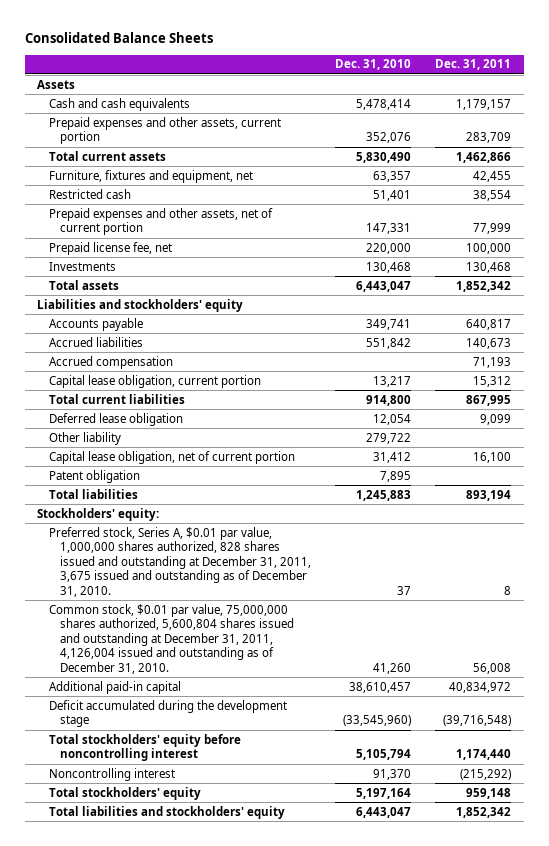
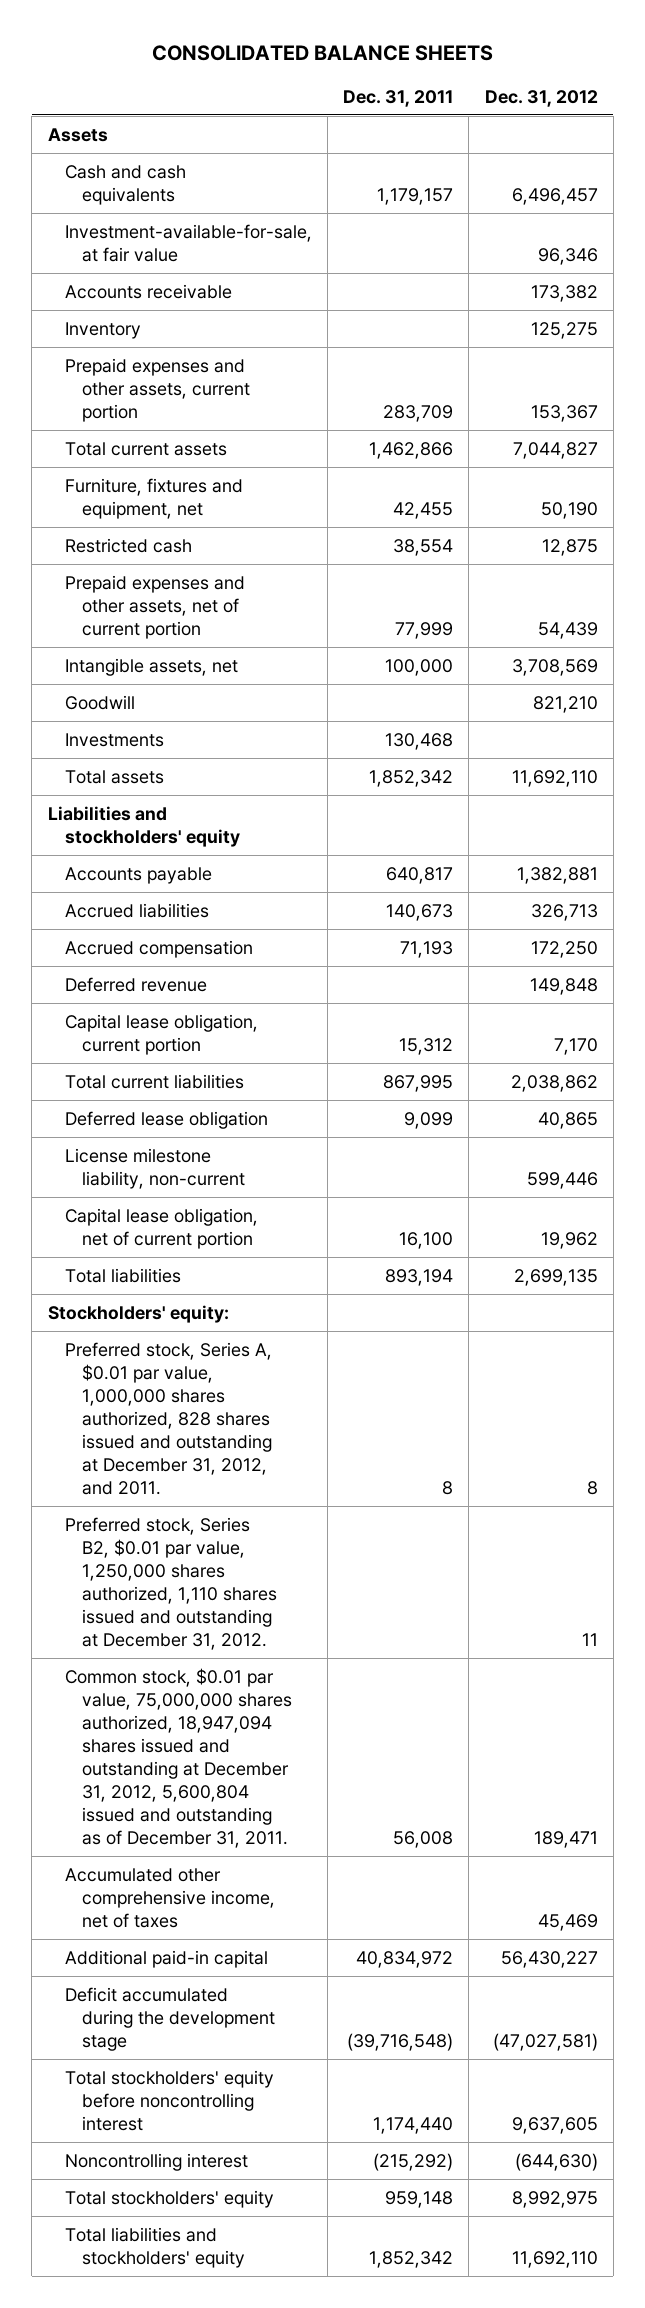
[25,32,214,44] Consolidated Balance Sheets -> [151,44,493,61] CONSOLIDATED BALANCE SHEETS
[335,59,412,71] Dec. 31, 2010 -> none
none -> [484,89,598,107] Dec. 31, 2012
none -> [64,223,312,262] Investment-available-for-sale, at fair value
none -> [64,283,232,299] Accounts receivable
none -> [64,321,141,339] Inventory
[48,241,172,255] Prepaid license fee, net -> none
none -> [64,657,238,676] Intangible assets, net
none -> [64,694,135,710] Goodwill
none -> [64,976,207,992] Deferred revenue
[48,431,121,445] Other liability -> none
none -> [64,1147,246,1189] License milestone liability, non-current
[48,469,140,483] Patent obligation -> none
[48,526,312,597] Preferred stock, Series A, $0.01 par value, 1,000,000 shares authorized, 828 shares issued and outstanding at December 31, 2011, 3,675 issued and outstanding as of December 31, 2010. -> [64,1341,273,1496] Preferred stock, Series A, $0.01 par value, 1,000,000 shares authorized, 828 shares issued and outstanding at December 31, 2012, and 2011.
none -> [64,1516,278,1651] Preferred stock, Series B2, $0.01 par value, 1,250,000 shares authorized, 1,110 shares issued and outstanding at December 31, 2012.
[48,603,295,674] Common stock, $0.01 par value, 75,000,000 shares authorized, 5,600,804 shares issued and outstanding at December 31, 2011, 4,126,004 issued and outstanding as of December 31, 2010. -> [64,1667,293,1849] Common stock, $0.01 par value, 75,000,000 shares authorized, 18,947,094 shares issued and outstanding at December 31, 2012, 5,600,804 issued and outstanding as of December 31, 2011.
none -> [64,1867,276,1929] Accumulated other comprehensive income, net of taxes

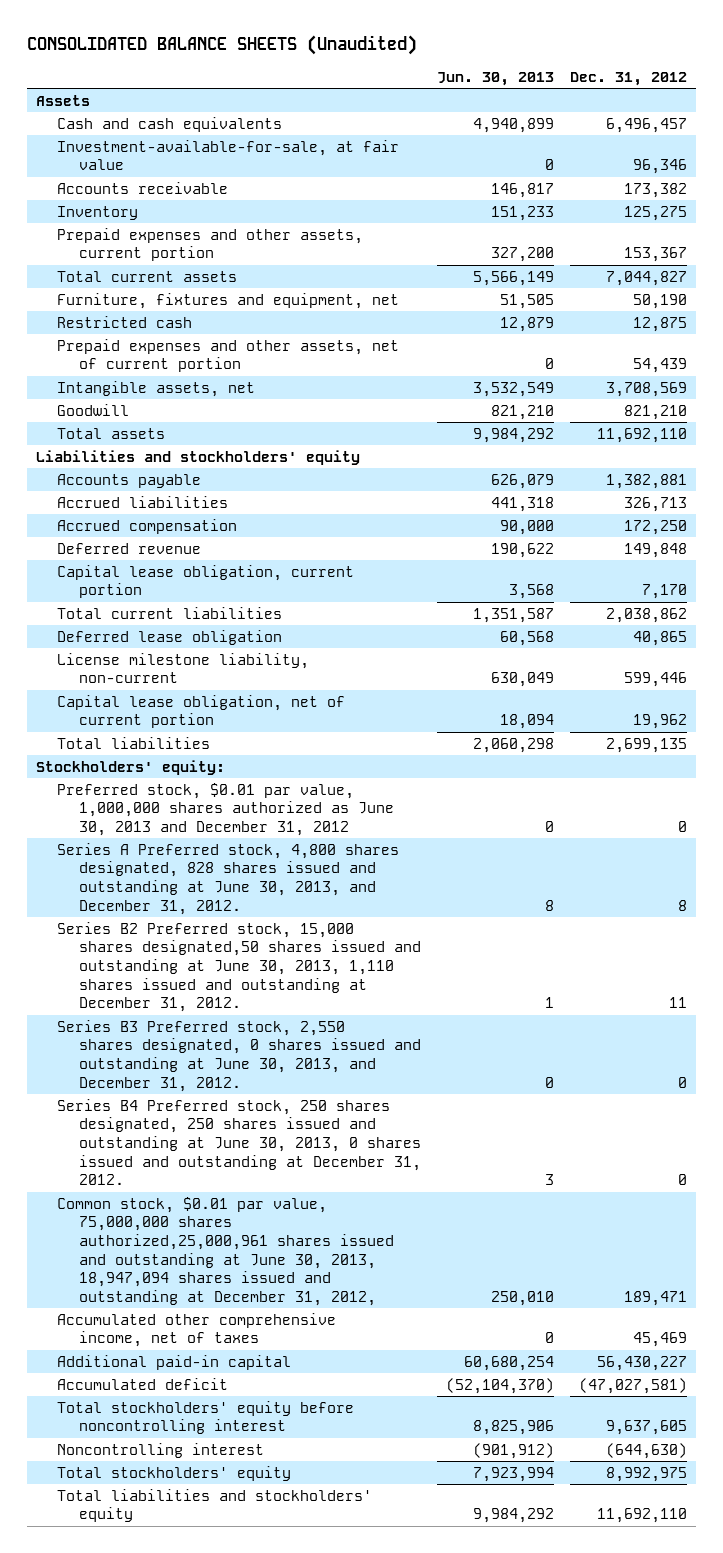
[151,44,493,61] CONSOLIDATED BALANCE SHEETS -> [27,35,418,56] CONSOLIDATED BALANCE SHEETS (Unaudited)
[343,89,454,107] Dec. 31, 2011 -> none
none -> [437,71,555,86] Jun. 30, 2013
[64,732,164,747] Investments -> none
[64,1341,273,1496] Preferred stock, Series A, $0.01 par value, 1,000,000 shares authorized, 828 shares issued and outstanding at December 31, 2012, and 2011. -> [57,782,394,837] Preferred stock, $0.01 par value, 1,000,000 shares authorized as June 30, 2013 and December 31, 2012
[586,1481,598,1496] 8 -> [678,821,688,833] 0
none -> [57,842,400,915] Series A Preferred stock, 4,800 shares designated, 828 shares issued and outstanding at June 30, 2013, and December 31, 2012.
[64,1516,278,1651] Preferred stock, Series B2, $0.01 par value, 1,250,000 shares authorized, 1,110 shares issued and outstanding at December 31, 2012. -> [57,921,421,1013] Series B2 Preferred stock, 15,000 shares designated,50 shares issued and outstanding at June 30, 2013, 1,110 shares issued and outstanding at December 31, 2012.
none -> [57,1019,421,1092] Series B3 Preferred stock, 2,550 shares designated, 0 shares issued and outstanding at June 30, 2013, and December 31, 2012.
none -> [57,1098,421,1186] Series B4 Preferred stock, 250 shares designated, 250 shares issued and outstanding at June 30, 2013, 0 shares issued and outstanding at December 31, 2012.
[64,1667,293,1849] Common stock, $0.01 par value, 75,000,000 shares authorized, 18,947,094 shares issued and outstanding at December 31, 2012, 5,600,804 issued and outstanding as of December 31, 2011. -> [57,1196,394,1307] Common stock, $0.01 par value, 75,000,000 shares authorized,25,000,961 shares issued and outstanding at June 30, 2013, 18,947,094 shares issued and outstanding at December 31, 2012,
[64,1986,276,2052] Deficit accumulated during the development stage -> [57,1377,229,1390] Accumulated deficit

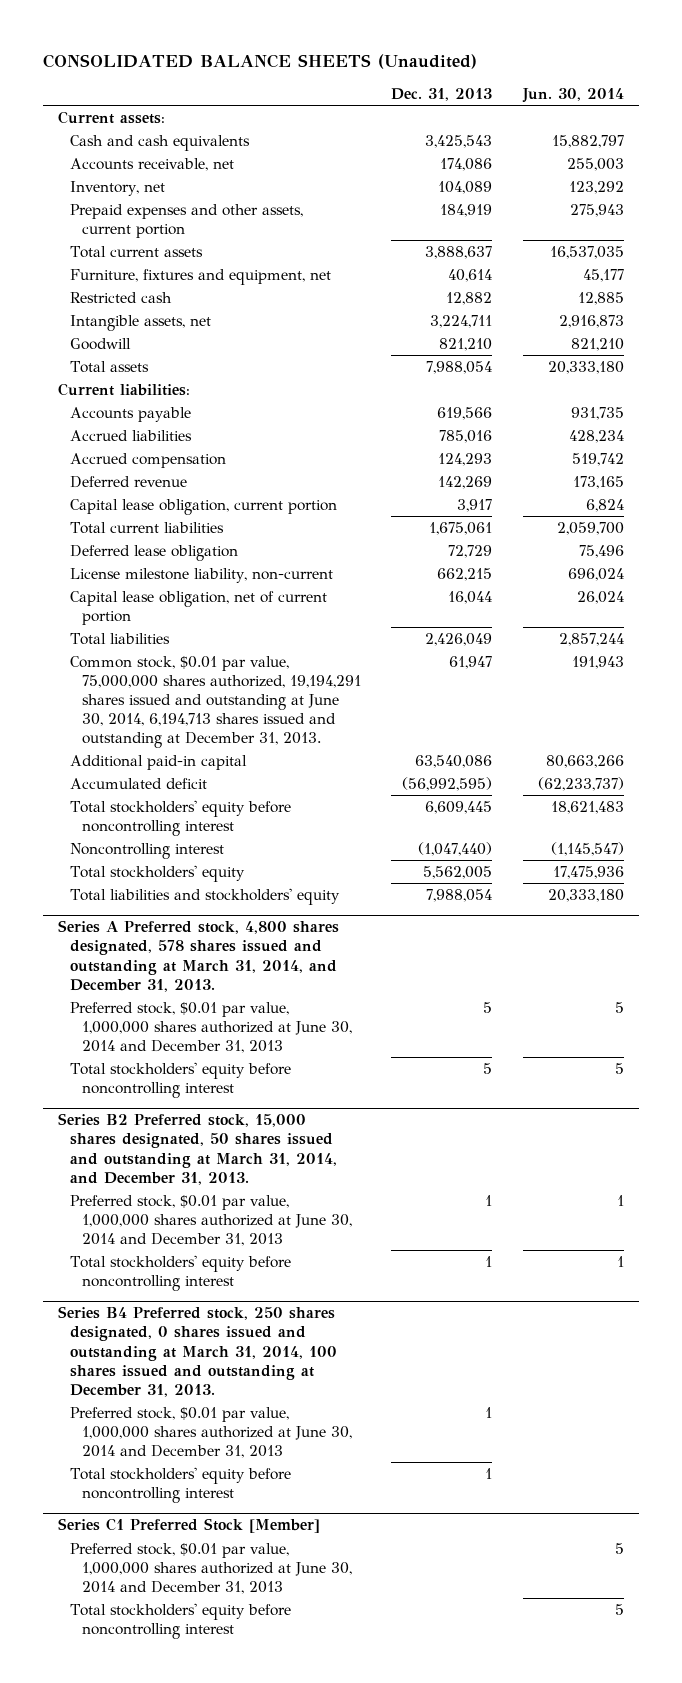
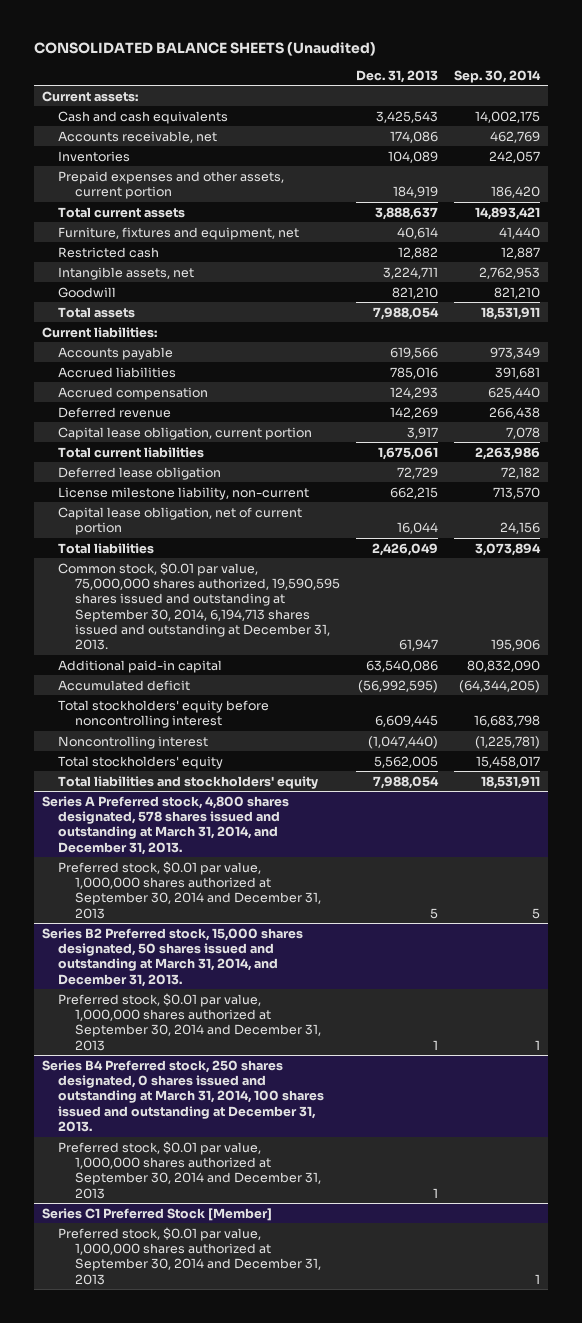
[521,87,624,103] Jun. 30, 2014 -> none
none -> [454,69,542,83] Sep. 30, 2014
[70,180,166,196] Inventory, net -> [58,150,131,162] Inventories
[70,655,362,749] Common stock, $0.01 par value, 75,000,000 shares authorized, 19,194,291 shares issued and outstanding at June 30, 2014, 6,194,713 shares issued and outstanding at December 31, 2013. -> [58,561,340,651] Common stock, $0.01 par value, 75,000,000 shares authorized, 19,590,595 shares issued and outstanding at September 30, 2014, 6,194,713 shares issued and outstanding at December 31, 2013.
[70,1061,292,1098] Total stockholders' equity before noncontrolling interest -> none
[70,1001,353,1053] Preferred stock, $0.01 par value, 1,000,000 shares authorized at June 30, 2014 and December 31, 2013 -> [58,860,321,919] Preferred stock, $0.01 par value, 1,000,000 shares authorized at September 30, 2014 and December 31, 2013
[70,1254,292,1291] Total stockholders' equity before noncontrolling interest -> none
[70,1194,353,1246] Preferred stock, $0.01 par value, 1,000,000 shares authorized at June 30, 2014 and December 31, 2013 -> [58,992,321,1051] Preferred stock, $0.01 par value, 1,000,000 shares authorized at September 30, 2014 and December 31, 2013
[70,1466,292,1503] Total stockholders' equity before noncontrolling interest -> none
[70,1406,353,1458] Preferred stock, $0.01 par value, 1,000,000 shares authorized at June 30, 2014 and December 31, 2013 -> [58,1140,321,1199] Preferred stock, $0.01 par value, 1,000,000 shares authorized at September 30, 2014 and December 31, 2013
[70,1602,292,1639] Total stockholders' equity before noncontrolling interest -> none
[70,1542,353,1594] Preferred stock, $0.01 par value, 1,000,000 shares authorized at June 30, 2014 and December 31, 2013 -> [58,1226,321,1285] Preferred stock, $0.01 par value, 1,000,000 shares authorized at September 30, 2014 and December 31, 2013

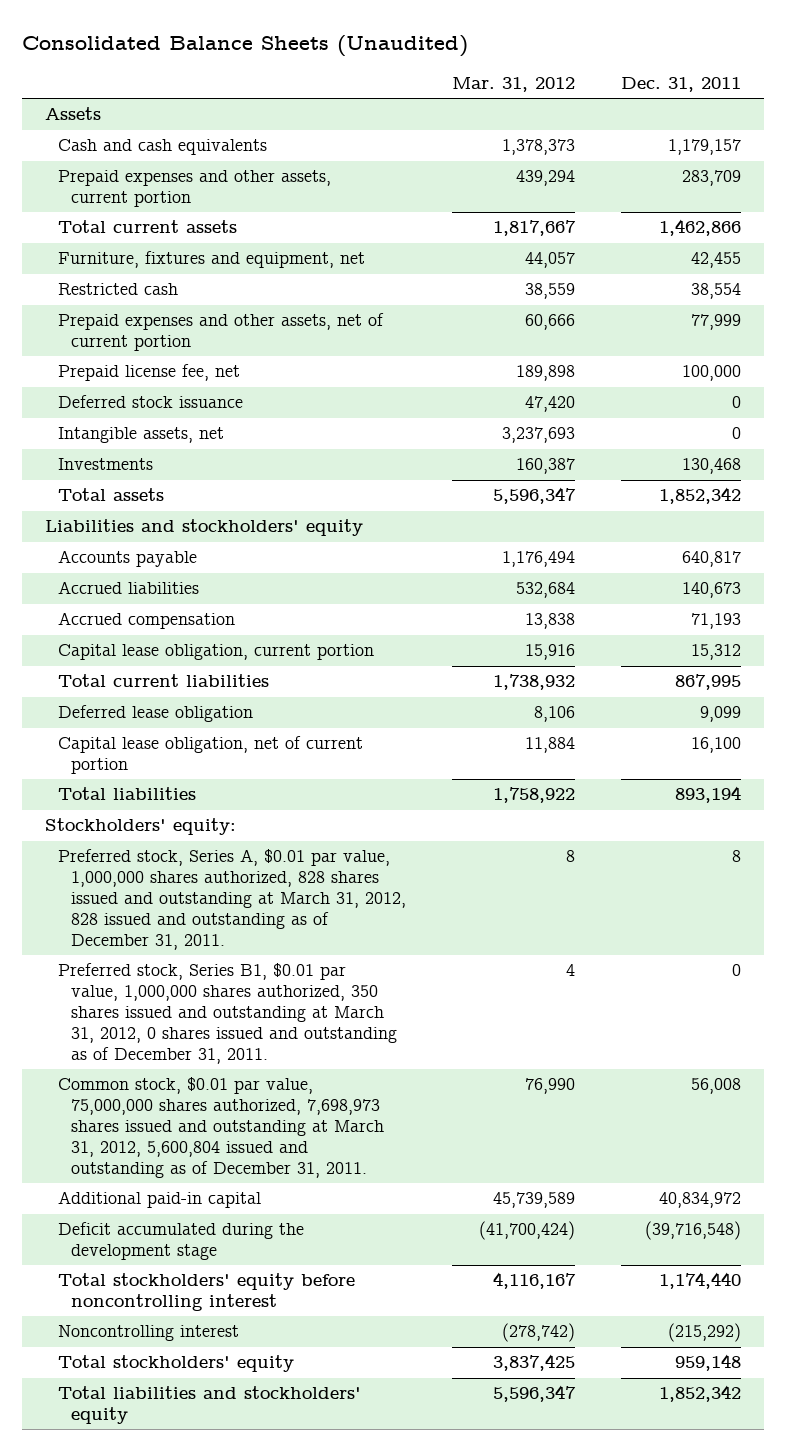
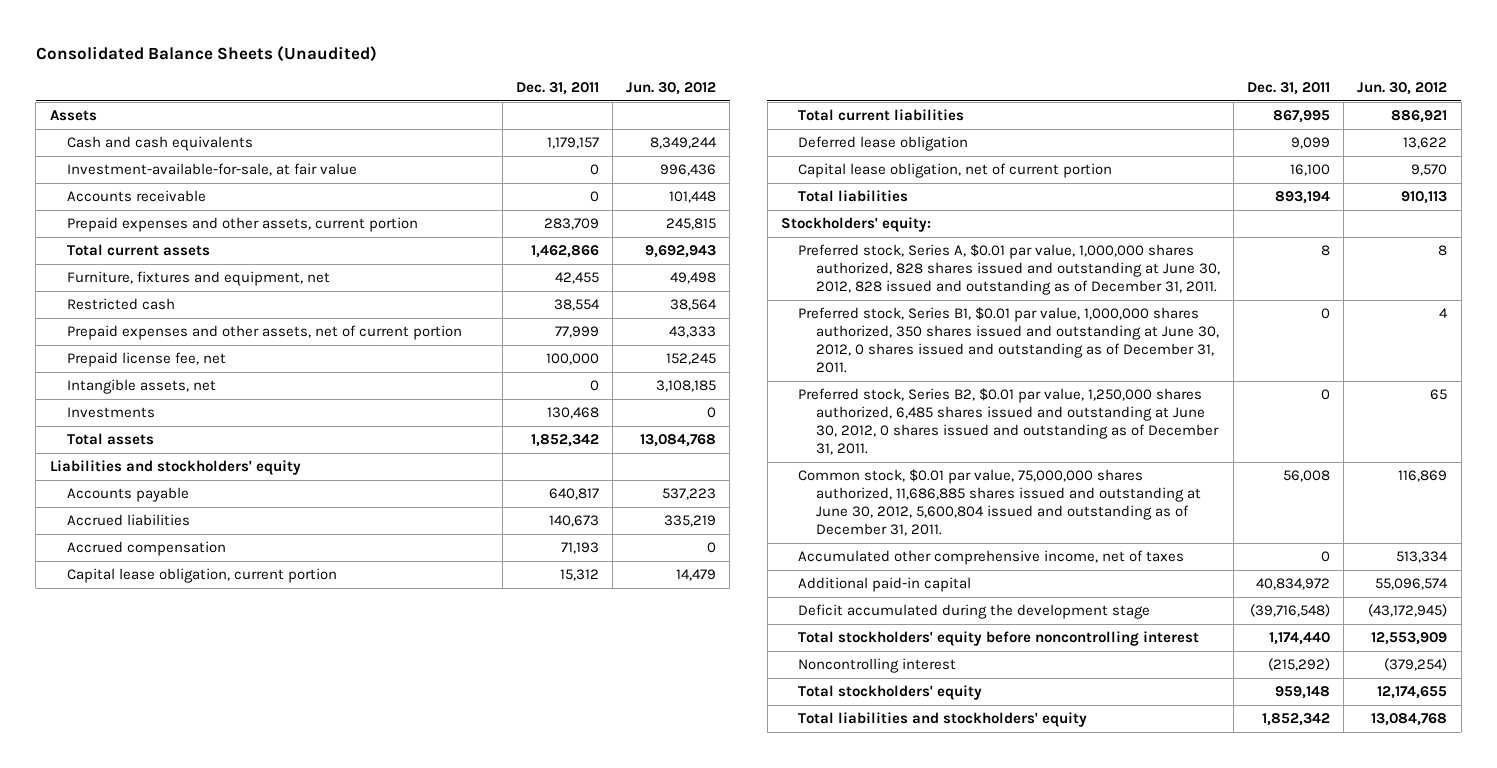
[451,77,575,93] Mar. 31, 2012 -> none
none -> [626,82,717,96] Jun. 30, 2012
none -> [66,163,357,177] Investment-available-for-sale, at fair value
none -> [66,190,206,203] Accounts receivable
[58,395,244,409] Deferred stock issuance -> none
[58,849,407,951] Preferred stock, Series A, $0.01 par value, 1,000,000 shares authorized, 828 shares issued and outstanding at March 31, 2012, 828 issued and outstanding as of December 31, 2011. -> [798,244,1220,296] Preferred stock, Series A, $0.01 par value, 1,000,000 shares authorized, 828 shares issued and outstanding at June 30, 2012, 828 issued and outstanding as of December 31, 2011.
[58,963,398,1065] Preferred stock, Series B1, $0.01 par value, 1,000,000 shares authorized, 350 shares issued and outstanding at March 31, 2012, 0 shares issued and outstanding as of December 31, 2011. -> [798,307,1219,374] Preferred stock, Series B1, $0.01 par value, 1,000,000 shares authorized, 350 shares issued and outstanding at June 30, 2012, 0 shares issued and outstanding as of December 31, 2011.
none -> [798,388,1219,456] Preferred stock, Series B2, $0.01 par value, 1,250,000 shares authorized, 6,485 shares issued and outstanding at June 30, 2012, 0 shares issued and outstanding as of December 31, 2011.
[58,1077,385,1179] Common stock, $0.01 par value, 75,000,000 shares authorized, 7,698,973 shares issued and outstanding at March 31, 2012, 5,600,804 issued and outstanding as of December 31, 2011. -> [798,469,1201,537] Common stock, $0.01 par value, 75,000,000 shares authorized, 11,686,885 shares issued and outstanding at June 30, 2012, 5,600,804 issued and outstanding as of December 31, 2011.
none -> [798,550,1185,566] Accumulated other comprehensive income, net of taxes

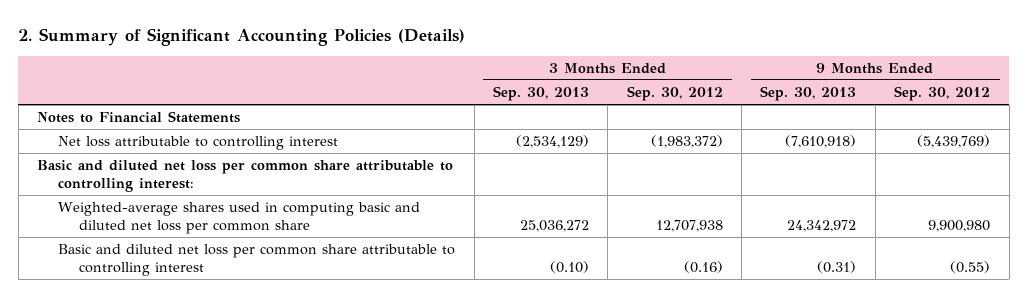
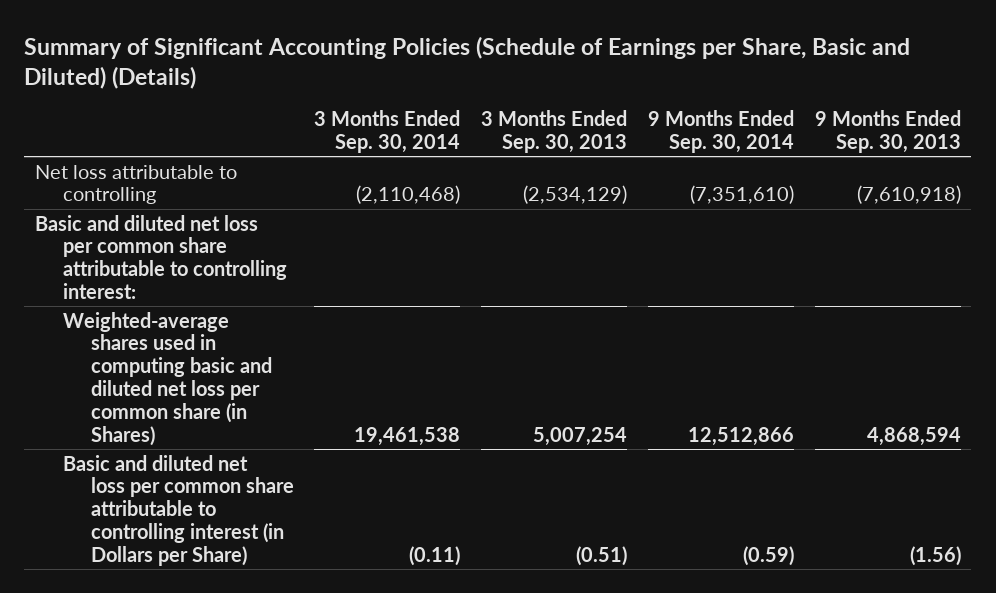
[18,28,466,47] 2. Summary of Significant Accounting Policies (Details) -> [24,35,911,89] Summary of Significant Accounting Policies (Schedule of Earnings per Share, Basic and Diluted) (Details)
[626,86,723,102] Sep. 30, 2012 -> none
[894,86,991,102] Sep. 30, 2012 -> none
none -> [314,109,461,153] 3 Months Ended Sep. 30, 2014
none -> [648,109,795,153] 9 Months Ended Sep. 30, 2014
[37,111,241,124] Notes to Financial Statements -> none
[58,136,339,151] Net loss attributable to controlling interest -> [34,164,237,205] Net loss attributable to controlling
[58,202,421,235] Weighted-average shares used in computing basic and diluted net loss per common share -> [62,311,272,446] Weighted-average shares used in computing basic and diluted net loss per common share (in Shares)
[519,220,589,233] 25,036,272 -> [533,426,628,446] 5,007,254
[787,220,857,233] 24,342,972 -> [867,426,962,446] 4,868,594
[58,244,456,277] Basic and diluted net loss per common share attributable to controlling interest -> [62,454,294,566] Basic and diluted net loss per common share attributable to controlling interest (in Dollars per Share)
[549,261,589,274] (0.10) -> [576,545,628,566] (0.51)
[817,261,857,274] (0.31) -> [910,545,962,566] (1.56)

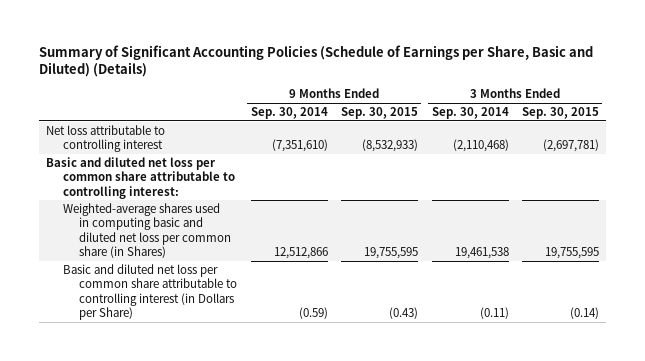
[481,109,628,153] 3 Months Ended Sep. 30, 2013 -> none
[815,109,962,153] 9 Months Ended Sep. 30, 2013 -> none
none -> [341,106,419,119] Sep. 30, 2015
none -> [521,106,599,119] Sep. 30, 2015
[34,164,237,205] Net loss attributable to controlling -> [45,124,165,153] Net loss attributable to controlling interest

